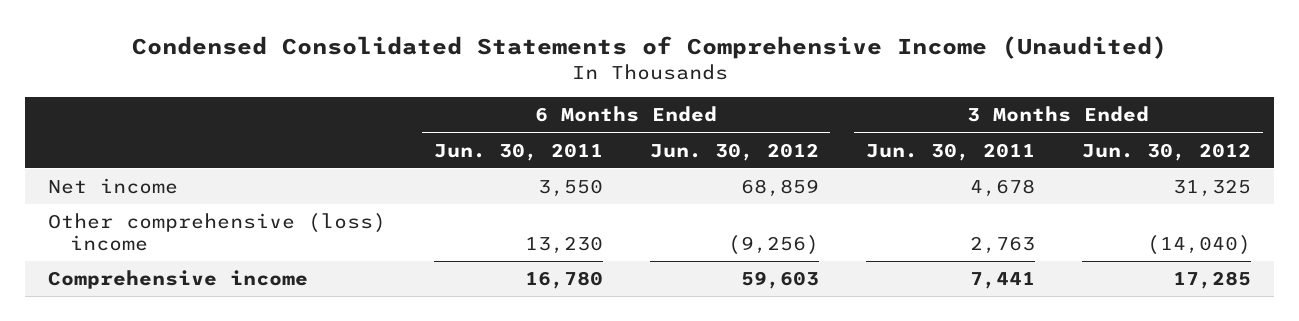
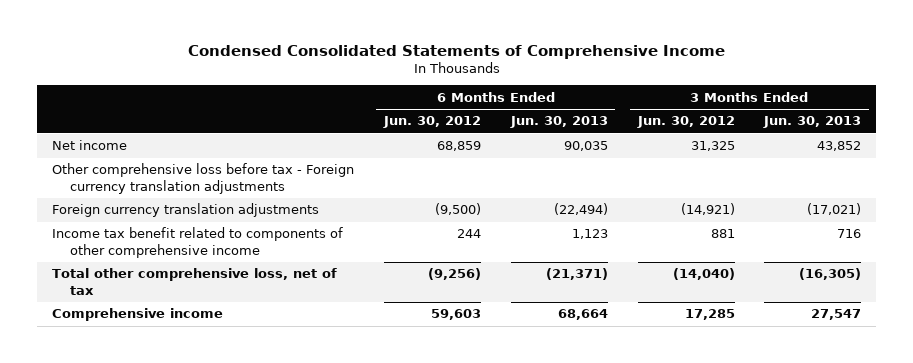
[131,35,1167,59] Condensed Consolidated Statements of Comprehensive Income (Unaudited) -> [187,45,725,60] Condensed Consolidated Statements of Comprehensive Income
[433,142,603,161] Jun. 30, 2011 -> none
[865,142,1035,161] Jun. 30, 2011 -> none
none -> [509,116,608,129] Jun. 30, 2013
none -> [763,116,862,129] Jun. 30, 2013
none -> [51,163,354,194] Other comprehensive loss before tax - Foreign currency translation adjustments
none -> [51,203,319,218] Foreign currency translation adjustments
none -> [51,227,343,258] Income tax benefit related to components of other comprehensive income
[48,213,387,252] Other comprehensive (loss) income -> [51,268,337,295] Total other comprehensive loss, net of tax

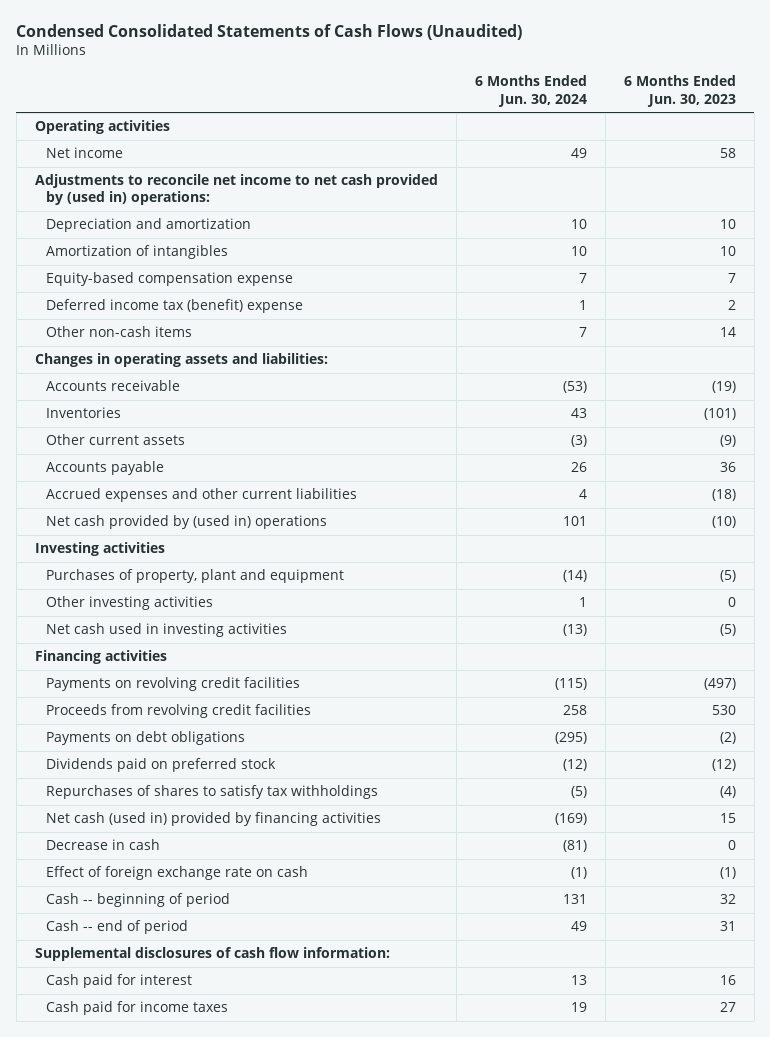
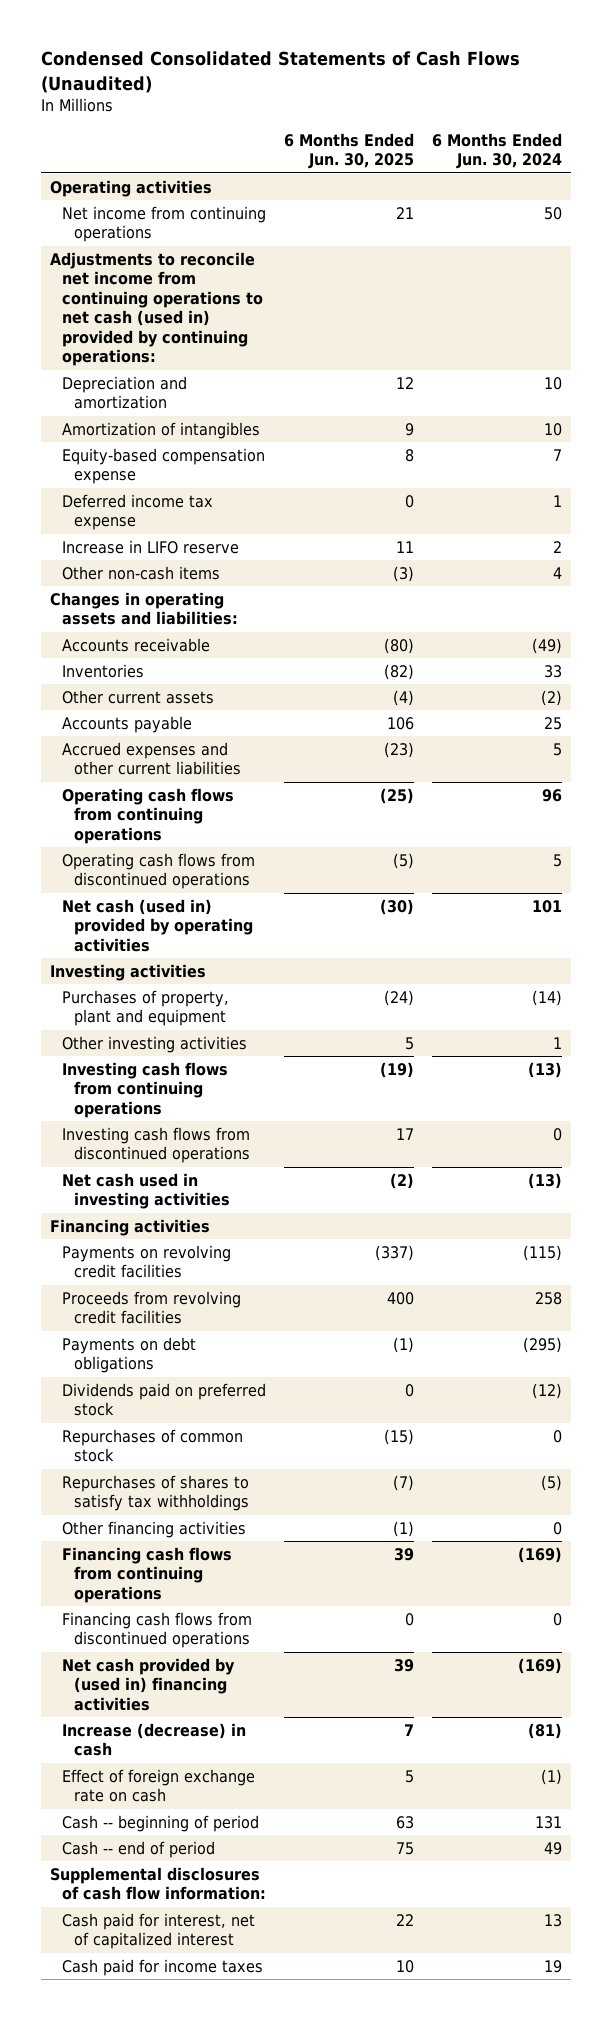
[623,75,736,107] 6 Months Ended Jun. 30, 2023 -> none
none -> [283,133,414,170] 6 Months Ended Jun. 30, 2025
[46,147,124,159] Net income -> none
none -> [61,205,266,243] Net income from continuing operations
[34,174,438,206] Adjustments to reconcile net income to net cash provided by (used in) operations: -> [49,251,263,367] Adjustments to reconcile net income from continuing operations to net cash (used in) provided by continuing operations:
[46,299,304,314] Deferred income tax (benefit) expense -> [61,493,213,531] Deferred income tax expense
none -> [61,539,239,554] Increase in LIFO reserve
[578,327,587,338] 7 -> [553,566,563,579] 4
[562,381,587,394] (53) -> [532,637,563,654] (49)
[570,408,587,419] 43 -> [544,664,563,678] 33
[570,435,587,448] (3) -> [541,689,563,706] (2)
[570,462,587,473] 26 -> [544,716,563,730] 25
[578,489,587,500] 4 -> [553,742,563,756] 5
none -> [61,787,234,844] Operating cash flows from continuing operations
none -> [61,852,255,890] Operating cash flows from discontinued operations
[46,515,328,530] Net cash provided by (used in) operations -> [61,898,253,952] Net cash (used in) provided by operating activities
none -> [61,1061,228,1118] Investing cash flows from continuing operations
none -> [61,1126,250,1164] Investing cash flows from discontinued operations
none -> [61,1428,243,1463] Repurchases of common stock
none -> [61,1520,246,1538] Other financing activities
none -> [61,1546,232,1603] Financing cash flows from continuing operations
none -> [61,1611,252,1649] Financing cash flows from discontinued operations
[46,812,382,827] Net cash (used in) provided by financing activities -> [61,1657,235,1711] Net cash provided by (used in) financing activities
[46,839,161,851] Decrease in cash -> [61,1722,246,1757] Increase (decrease) in cash
[46,974,193,989] Cash paid for interest -> [61,1912,255,1950] Cash paid for interest, net of capitalized interest

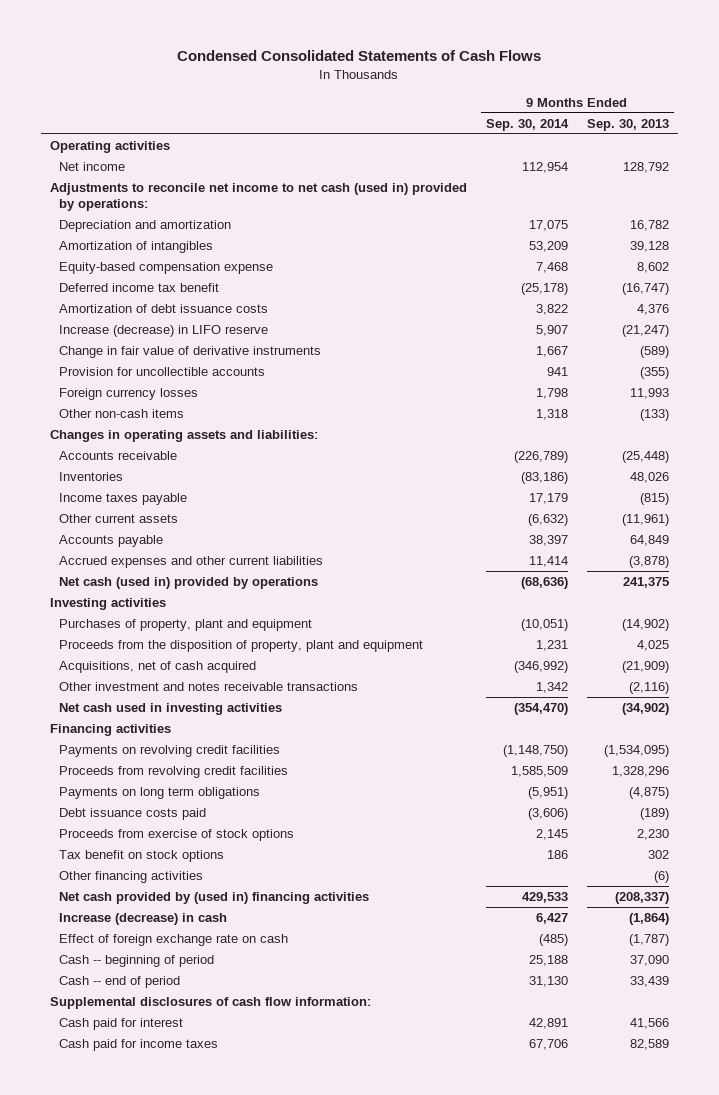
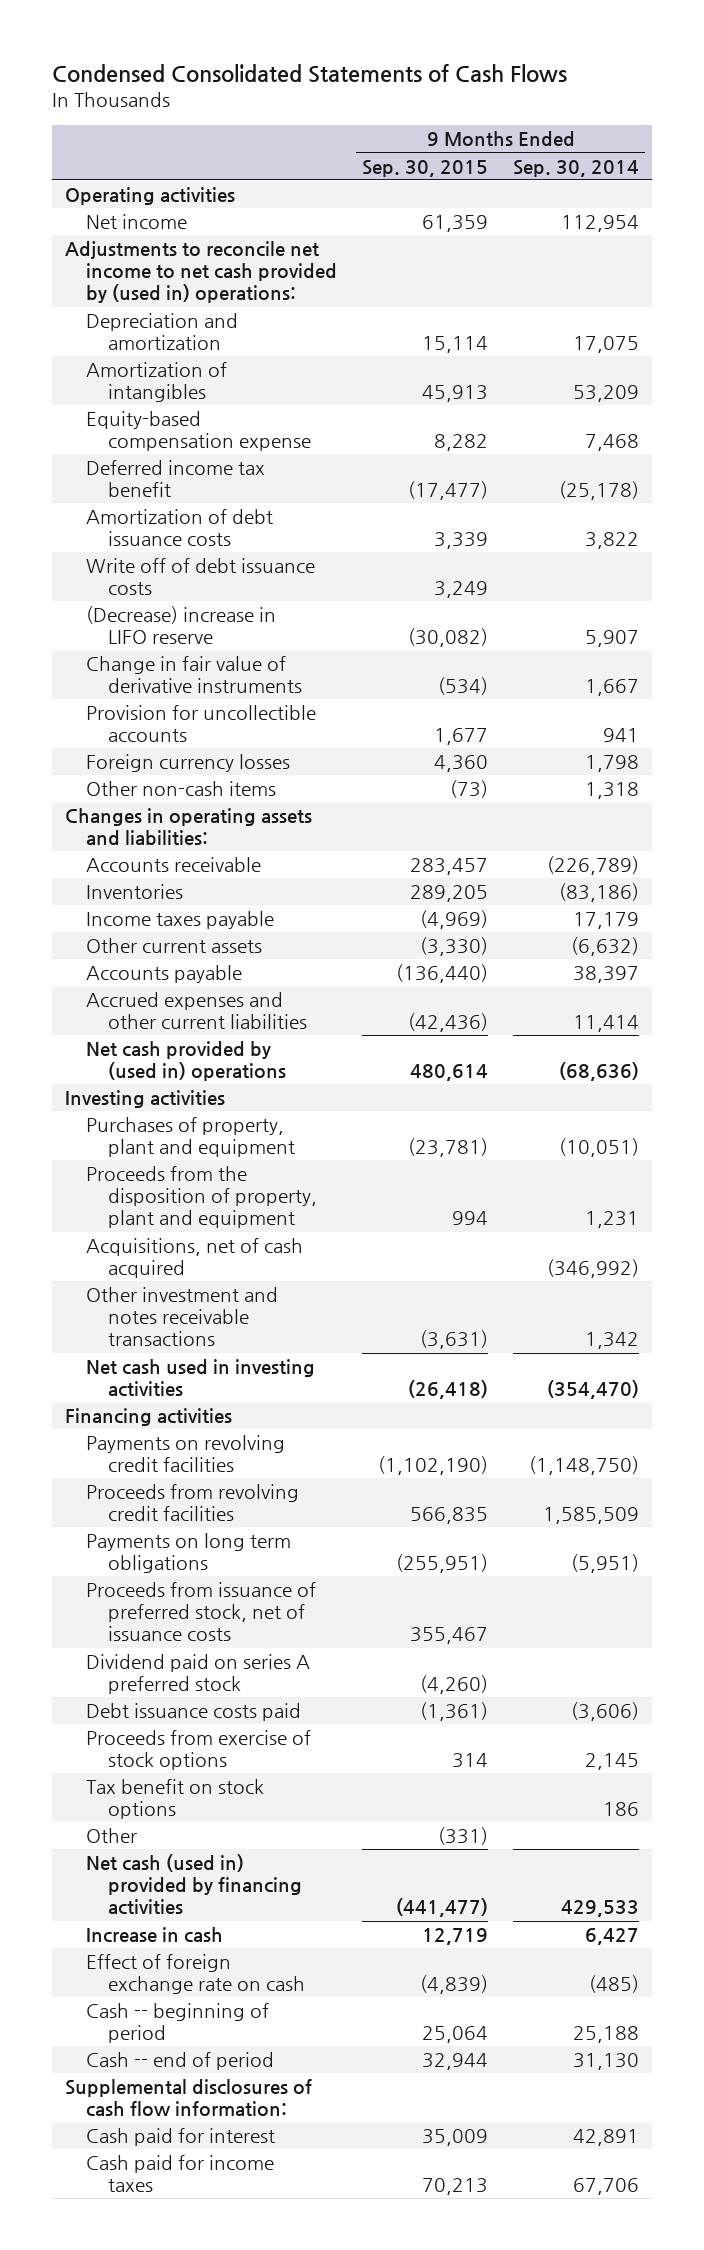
[586,118,669,131] Sep. 30, 2013 -> none
none -> [362,159,489,177] Sep. 30, 2015
[50,182,468,212] Adjustments to reconcile net income to net cash (used in) provided by operations: -> [64,241,338,304] Adjustments to reconcile net income to net cash provided by (used in) operations:
none -> [86,558,316,596] Write off of debt issuance costs
[59,324,269,337] Increase (decrease) in LIFO reserve -> [86,606,277,645] (Decrease) increase in LIFO reserve
[59,576,319,589] Net cash (used in) provided by operations -> [86,1041,286,1082] Net cash provided by (used in) operations
none -> [86,1582,317,1642] Proceeds from issuance of preferred stock, net of issuance costs
none -> [86,1654,311,1695] Dividend paid on series A preferred stock
[59,870,204,883] Other financing activities -> [86,1828,138,1844] Other
[59,891,370,904] Net cash provided by (used in) financing activities -> [86,1854,302,1916] Net cash (used in) provided by financing activities
[59,912,228,925] Increase (decrease) in cash -> [86,1927,224,1944] Increase in cash

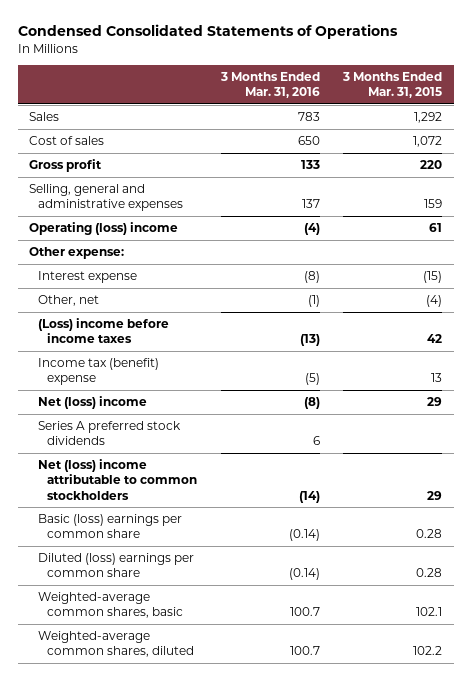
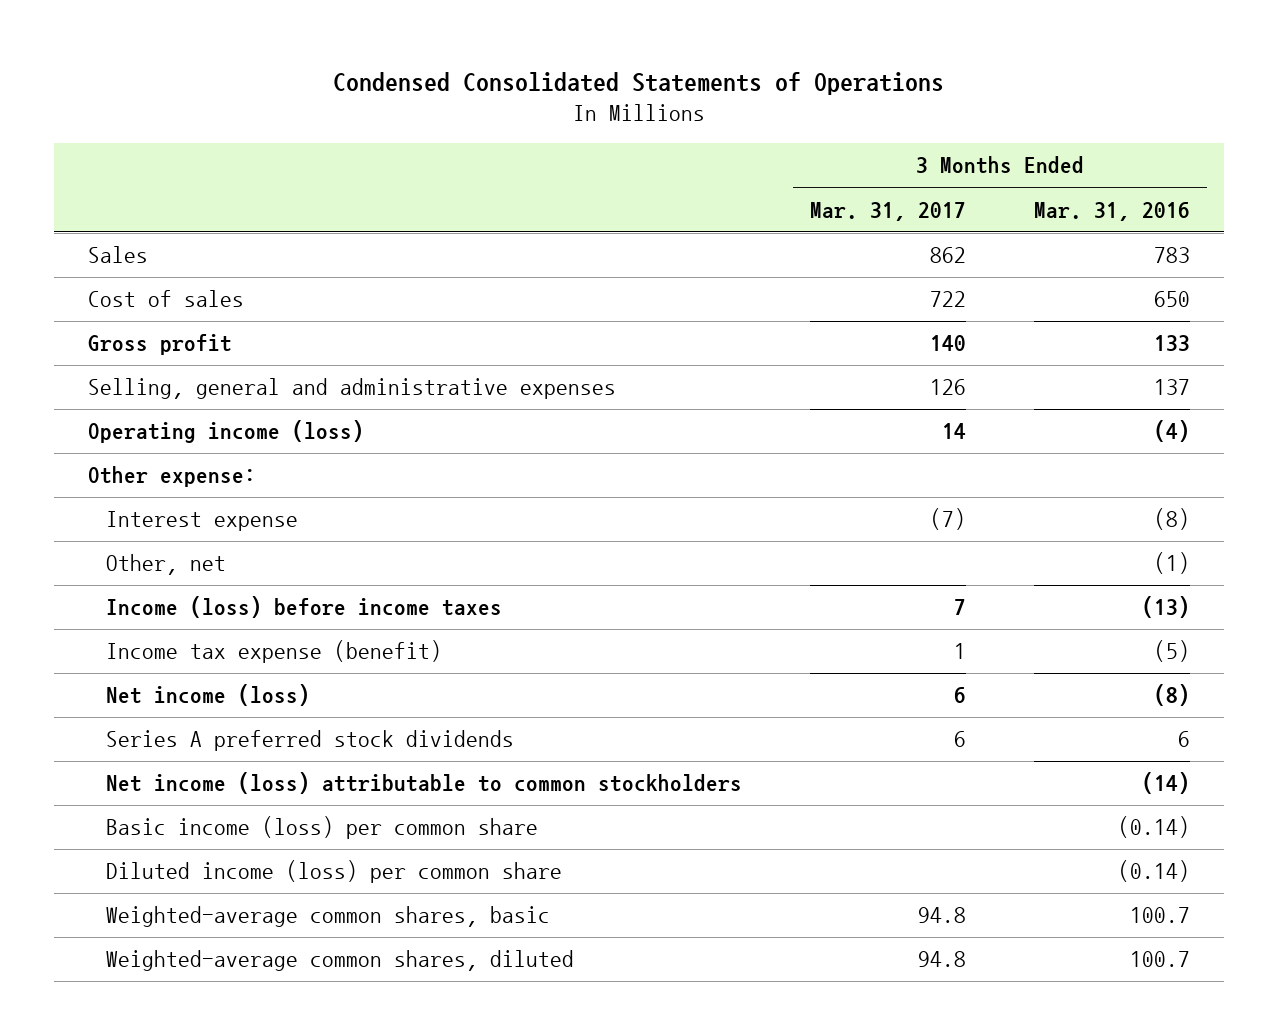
[342,71,443,99] 3 Months Ended Mar. 31, 2015 -> none
none -> [810,201,967,221] Mar. 31, 2017
[29,222,179,236] Operating (loss) income -> [88,420,365,444] Operating income (loss)
[38,318,170,344] (Loss) income before income taxes -> [106,596,503,619] Income (loss) before income taxes
[38,358,160,386] Income tax (benefit) expense -> [106,640,443,664] Income tax expense (benefit)
[38,396,148,410] Net (loss) income -> [106,684,311,707] Net income (loss)
[38,459,198,500] Net (loss) income attributable to common stockholders -> [106,772,743,795] Net income (loss) attributable to common stockholders
[38,514,183,539] Basic (loss) earnings per common share -> [106,816,539,840] Basic income (loss) per common share
[38,553,195,578] Diluted (loss) earnings per common share -> [106,860,563,884] Diluted income (loss) per common share

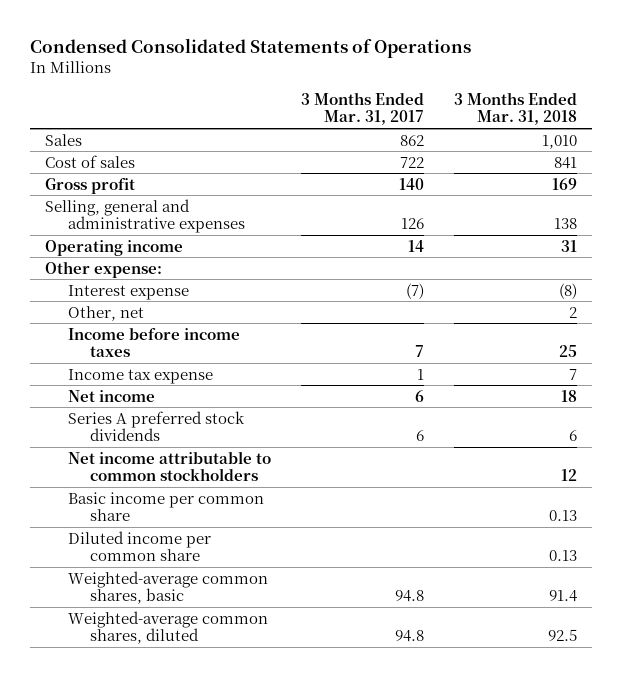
[1034,201,1191,221] Mar. 31, 2016 -> none
none -> [453,91,577,126] 3 Months Ended Mar. 31, 2018
[88,420,365,444] Operating income (loss) -> [45,239,184,256] Operating income
[106,596,503,619] Income (loss) before income taxes -> [67,327,240,358] Income before income taxes
[106,640,443,664] Income tax expense (benefit) -> [67,368,213,384] Income tax expense
[106,684,311,707] Net income (loss) -> [67,389,155,402] Net income
[106,772,743,795] Net income (loss) attributable to common stockholders -> [67,450,271,482] Net income attributable to common stockholders
[106,816,539,840] Basic income (loss) per common share -> [67,491,264,522] Basic income per common share
[106,860,563,884] Diluted income (loss) per common share -> [67,530,211,562] Diluted income per common share

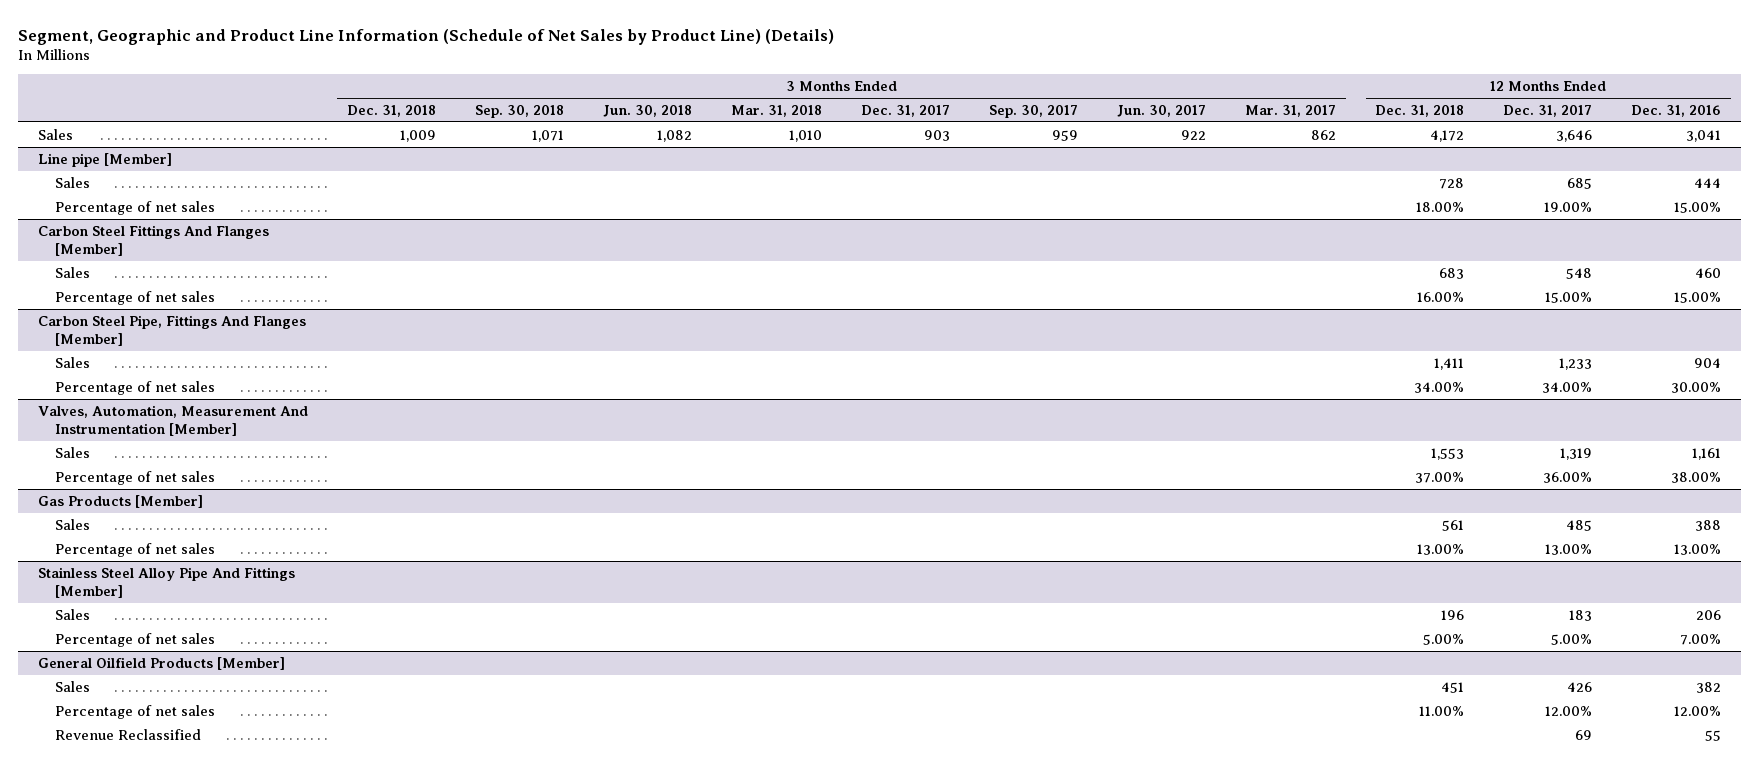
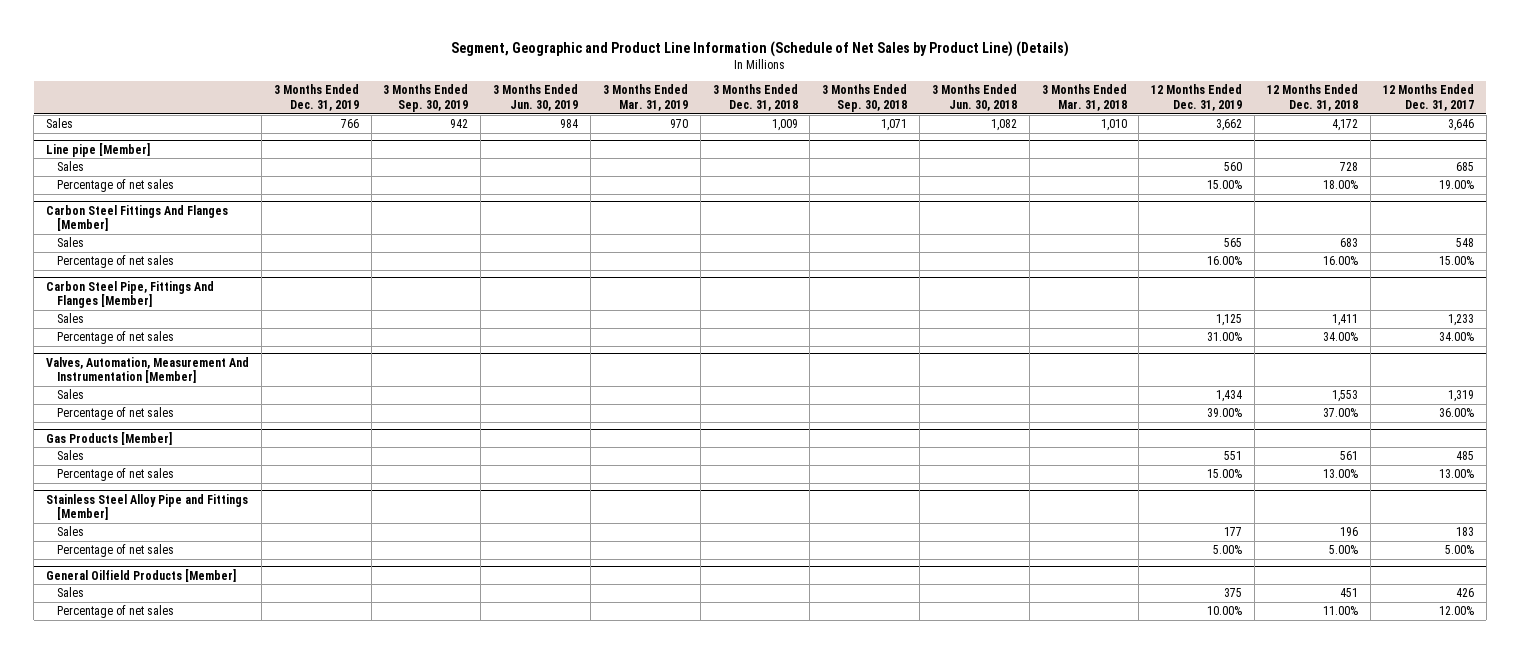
[861,104,951,117] Dec. 31, 2017 -> none
[989,104,1079,118] Sep. 30, 2017 -> none
[1117,104,1207,117] Jun. 30, 2017 -> none
[1245,104,1337,117] Mar. 31, 2017 -> none
[1631,104,1722,117] Dec. 31, 2016 -> none
none -> [273,84,359,111] 3 Months Ended Dec. 31, 2019
none -> [383,84,469,112] 3 Months Ended Sep. 30, 2019
none -> [493,84,579,111] 3 Months Ended Jun. 30, 2019
none -> [602,84,688,111] 3 Months Ended Mar. 31, 2019
none -> [1151,84,1243,111] 12 Months Ended Dec. 31, 2019
[37,566,295,598] Stainless Steel Alloy Pipe And Fittings [Member] -> [46,493,249,521] Stainless Steel Alloy Pipe and Fittings [Member]
[55,728,202,740] Revenue Reclassified -> none

